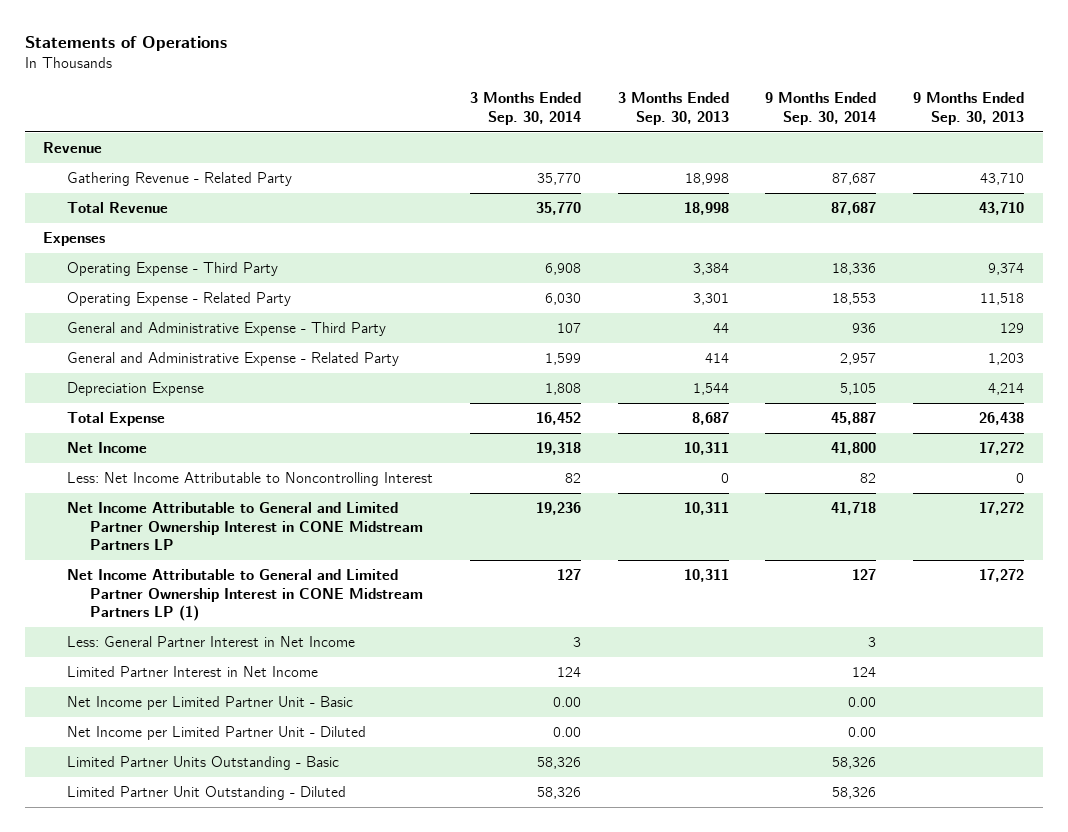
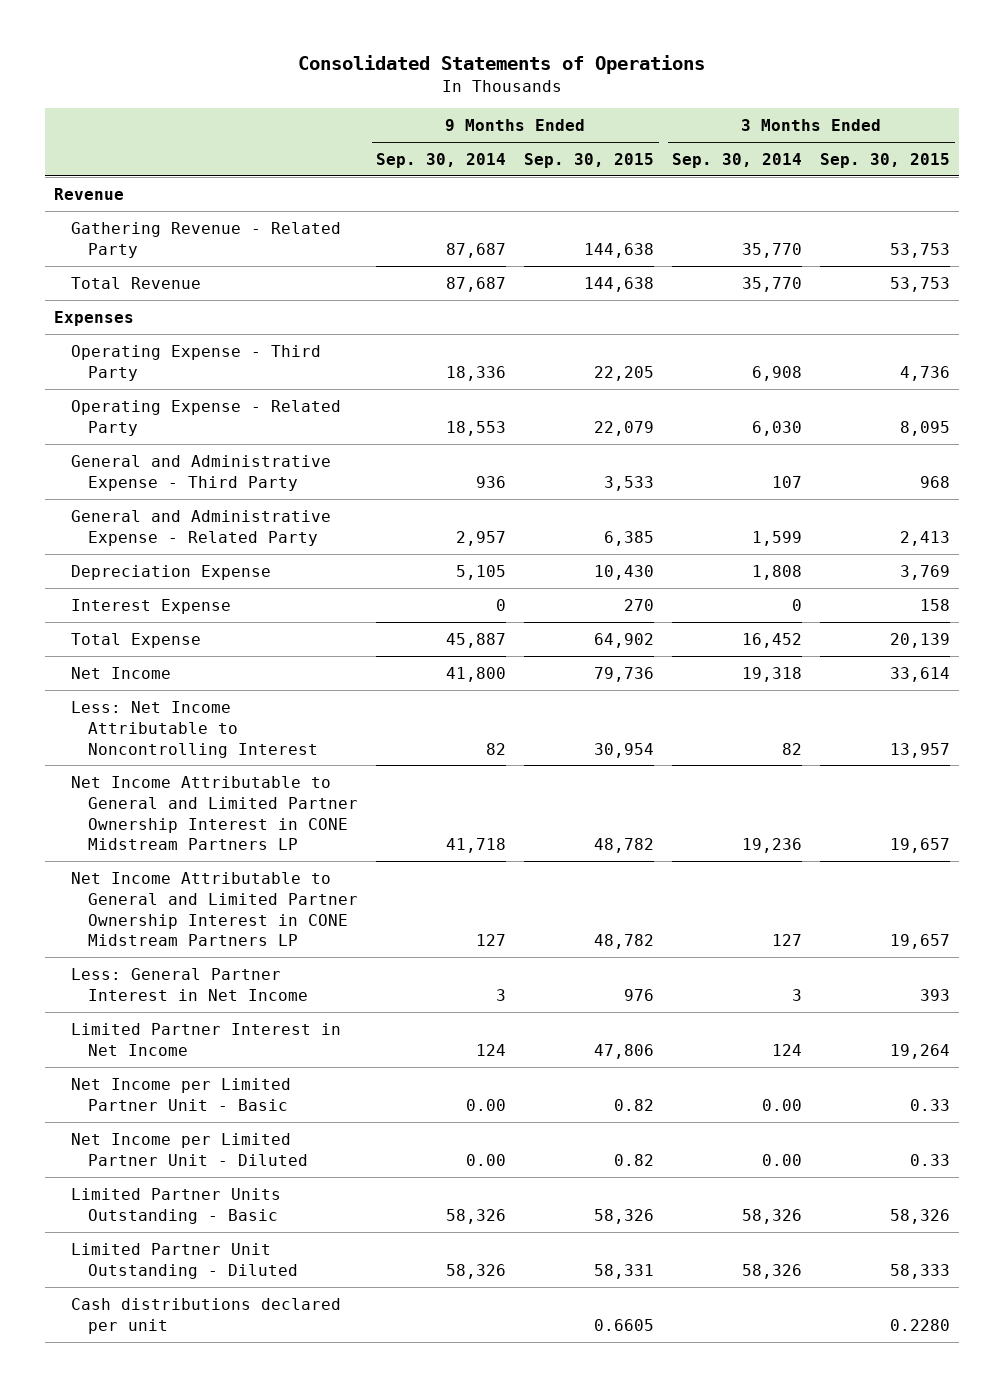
[24,36,227,52] Statements of Operations -> [298,55,706,75] Consolidated Statements of Operations
[617,92,729,125] 3 Months Ended Sep. 30, 2013 -> none
[913,92,1025,125] 9 Months Ended Sep. 30, 2013 -> none
none -> [524,152,655,168] Sep. 30, 2015
none -> [820,152,951,168] Sep. 30, 2015
none -> [71,598,232,614] Interest Expense
[66,569,424,622] Net Income Attributable to General and Limited Partner Ownership Interest in CONE Midstream Partners LP (1) -> [71,871,359,947] Net Income Attributable to General and Limited Partner Ownership Interest in CONE Midstream Partners LP
none -> [71,1297,342,1334] Cash distributions declared per unit

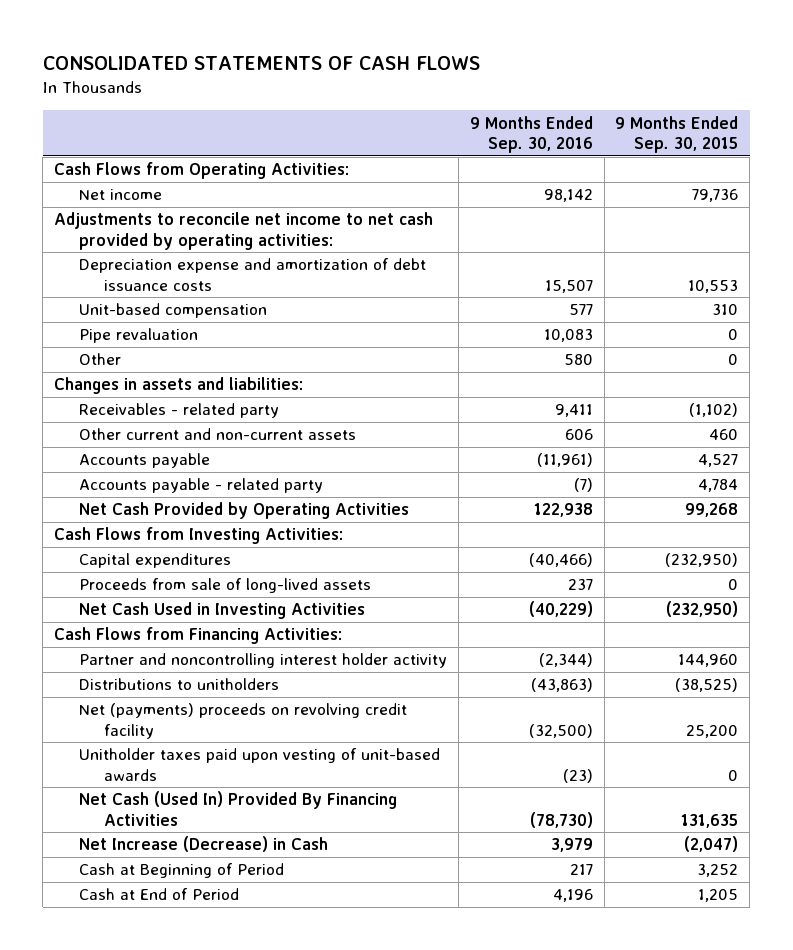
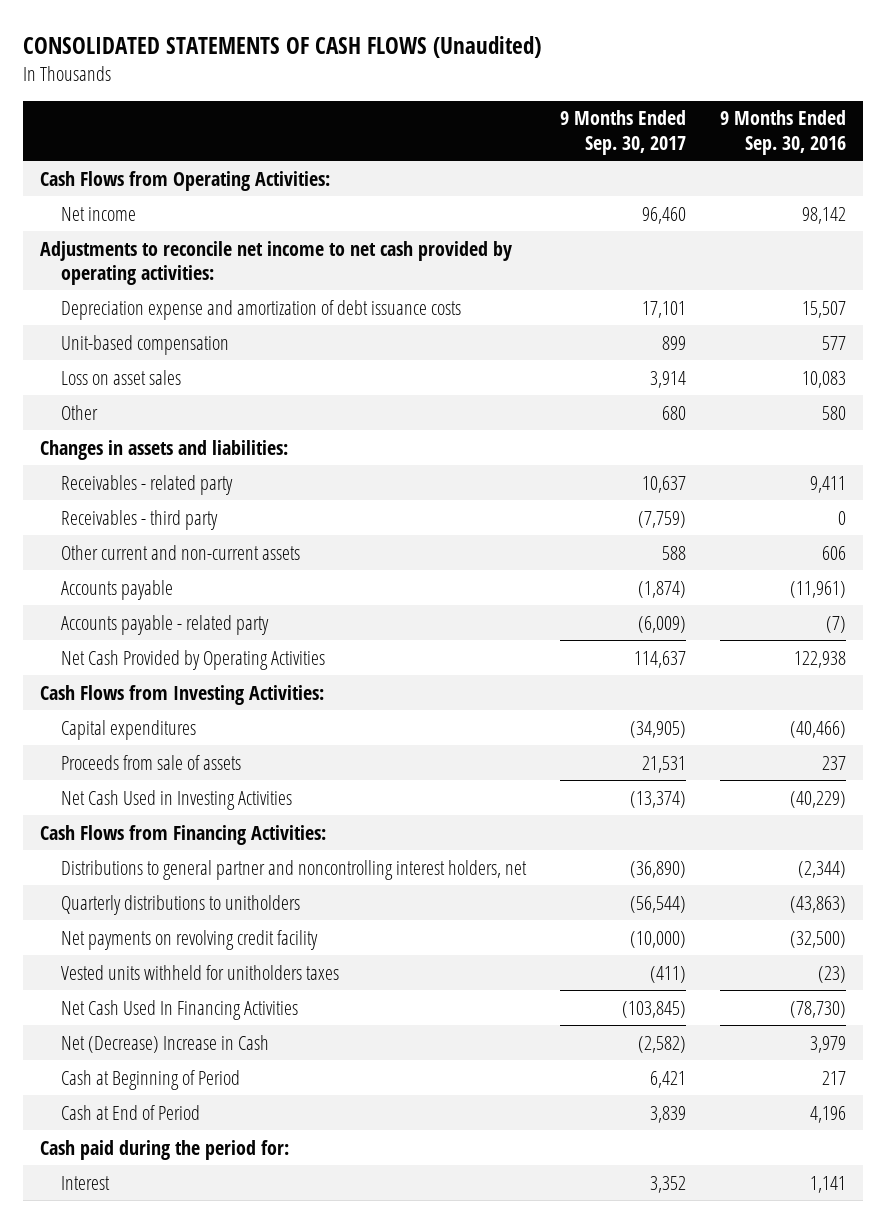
[42,55,480,70] CONSOLIDATED STATEMENTS OF CASH FLOWS -> [22,35,541,58] CONSOLIDATED STATEMENTS OF CASH FLOWS (Unaudited)
[615,115,739,153] 9 Months Ended Sep. 30, 2015 -> none
none -> [560,110,687,155] 9 Months Ended Sep. 30, 2017
[79,328,199,344] Pipe revaluation -> [61,369,182,385] Loss on asset sales
none -> [61,509,219,530] Receivables - third party
[79,578,372,594] Proceeds from sale of long-lived assets -> [61,754,242,770] Proceeds from sale of assets
[79,653,448,669] Partner and noncontrolling interest holder activity -> [61,859,528,880] Distributions to general partner and noncontrolling interest holders, net
[79,678,280,691] Distributions to unitholders -> [61,894,301,915] Quarterly distributions to unitholders
[79,703,408,739] Net (payments) proceeds on revolving credit facility -> [61,929,319,950] Net payments on revolving credit facility
[79,748,441,781] Unitholder taxes paid upon vesting of unit-based awards -> [61,964,340,980] Vested units withheld for unitholders taxes
[79,791,398,826] Net Cash (Used In) Provided By Financing Activities -> [61,999,299,1020] Net Cash Used In Financing Activities
[79,836,329,853] Net Increase (Decrease) in Cash -> [61,1034,270,1053] Net (Decrease) Increase in Cash
none -> [39,1139,289,1160] Cash paid during the period for:
none -> [61,1175,111,1190] Interest

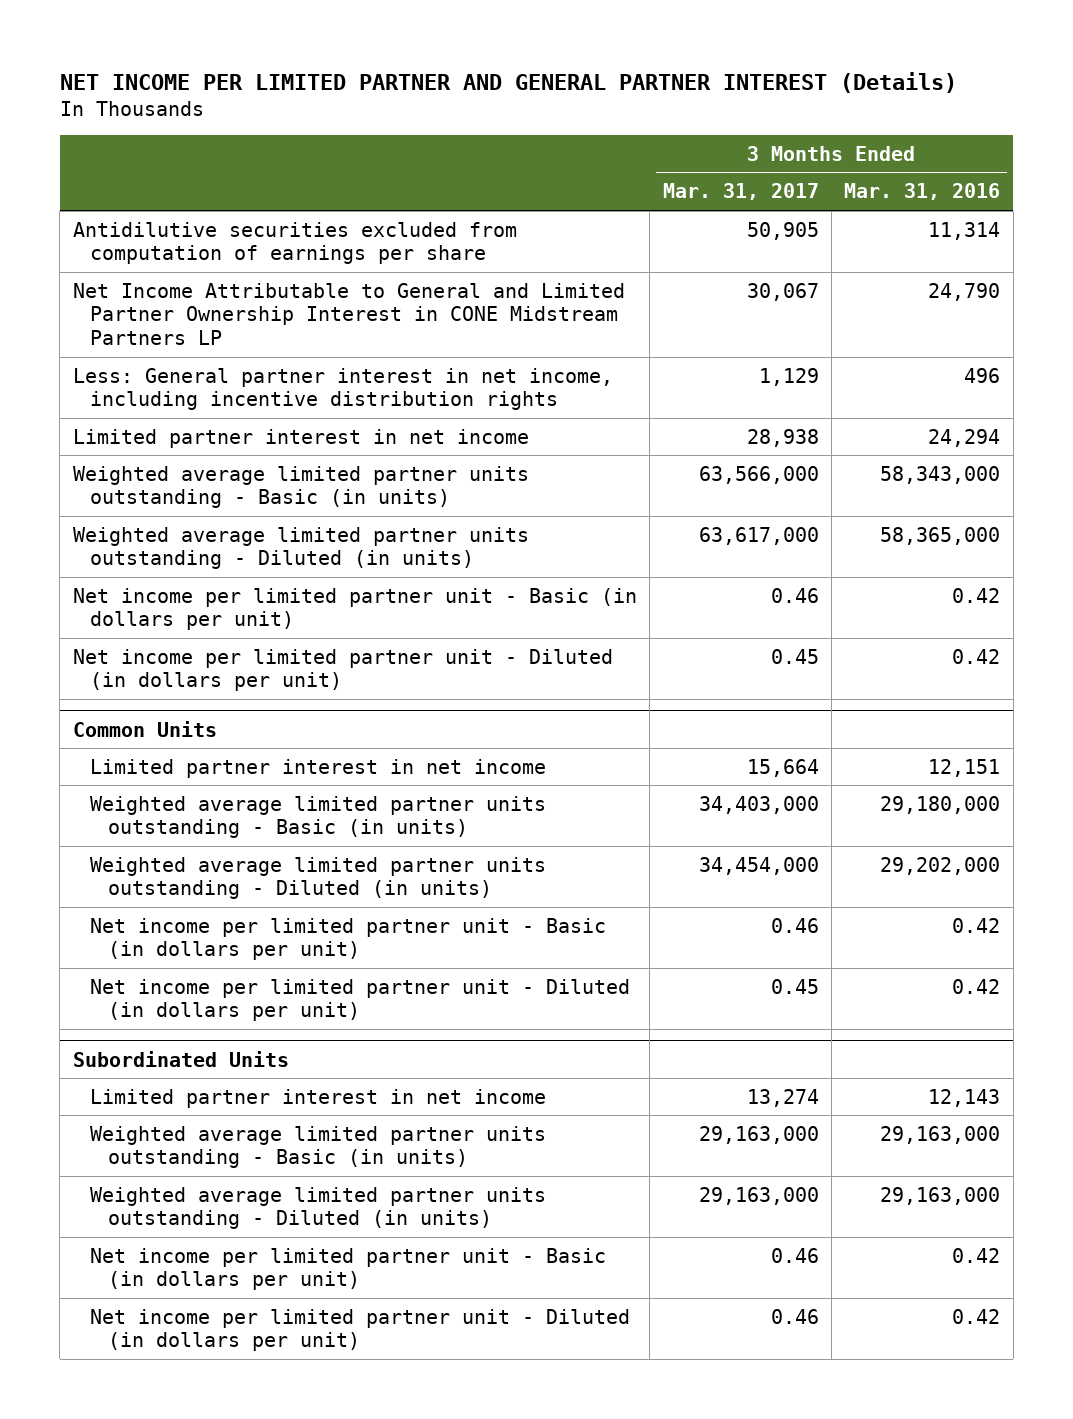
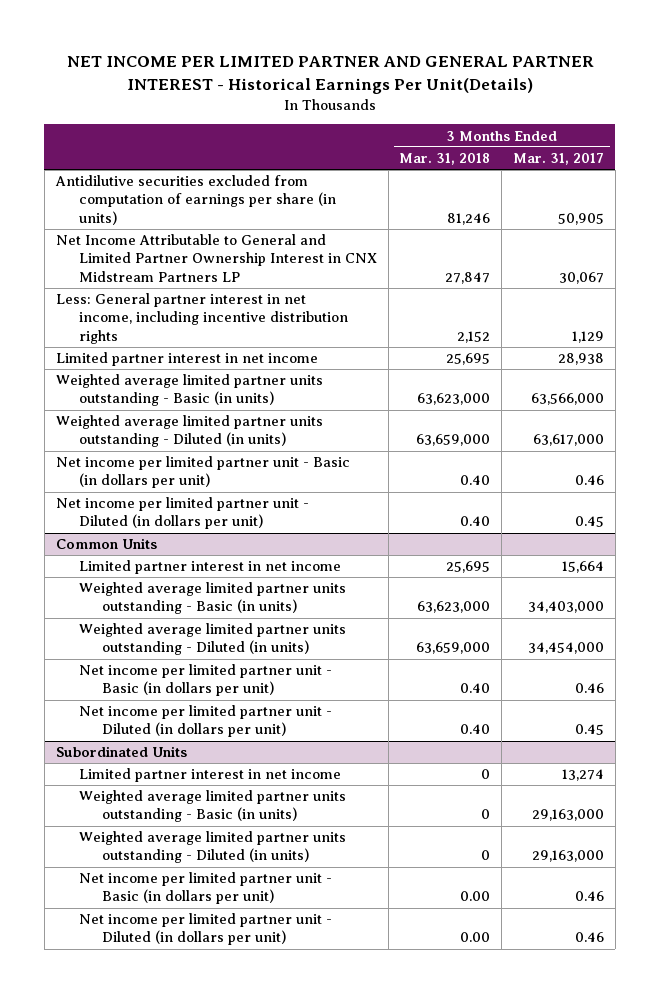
[59,71,957,93] NET INCOME PER LIMITED PARTNER AND GENERAL PARTNER INTEREST (Details) -> [66,56,594,94] NET INCOME PER LIMITED PARTNER AND GENERAL PARTNER INTEREST - Historical Earnings Per Unit(Details)
[844,183,1001,201] Mar. 31, 2016 -> none
none -> [399,153,491,166] Mar. 31, 2018
[72,221,517,265] Antidilutive securities excluded from computation of earnings per share -> [54,175,336,225] Antidilutive securities excluded from computation of earnings per share (in units)
[72,282,625,346] Net Income Attributable to General and Limited Partner Ownership Interest in CONE Midstream Partners LP -> [55,234,377,282] Net Income Attributable to General and Limited Partner Ownership Interest in CNX Midstream Partners LP

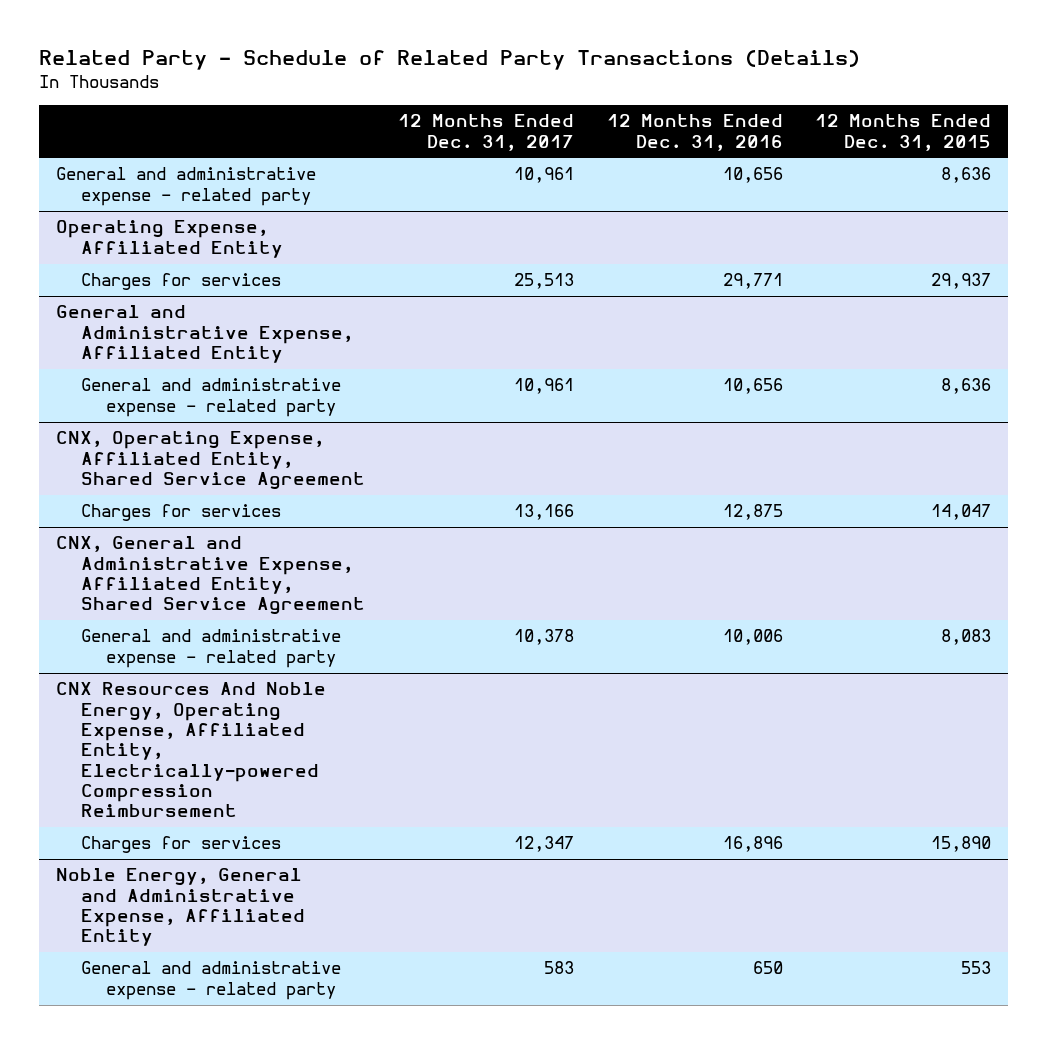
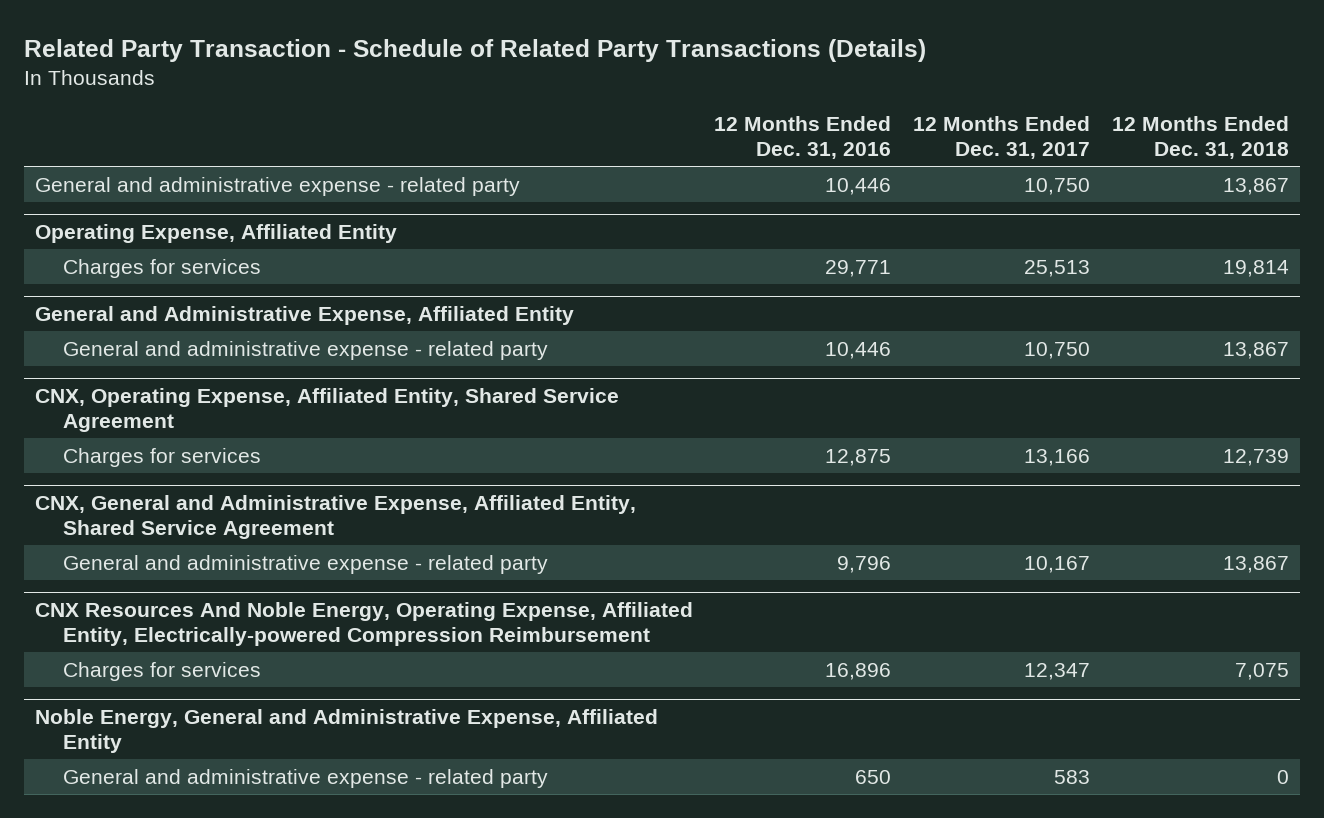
[39,50,861,71] Related Party - Schedule of Related Party Transactions (Details) -> [23,38,926,62] Related Party Transaction - Schedule of Related Party Transactions (Details)
[815,114,992,151] 12 Months Ended Dec. 31, 2015 -> none
none -> [1112,115,1290,160] 12 Months Ended Dec. 31, 2018
[513,167,574,184] 10,961 -> [1024,177,1091,195] 10,750
[722,167,783,184] 10,656 -> [825,177,892,195] 10,446
[513,378,574,395] 10,961 -> [1024,341,1091,359] 10,750
[722,378,783,395] 10,656 -> [825,341,892,359] 10,446
[513,629,574,646] 10,378 -> [1024,555,1091,573] 10,167
[722,629,783,646] 10,006 -> [837,555,892,573] 9,796

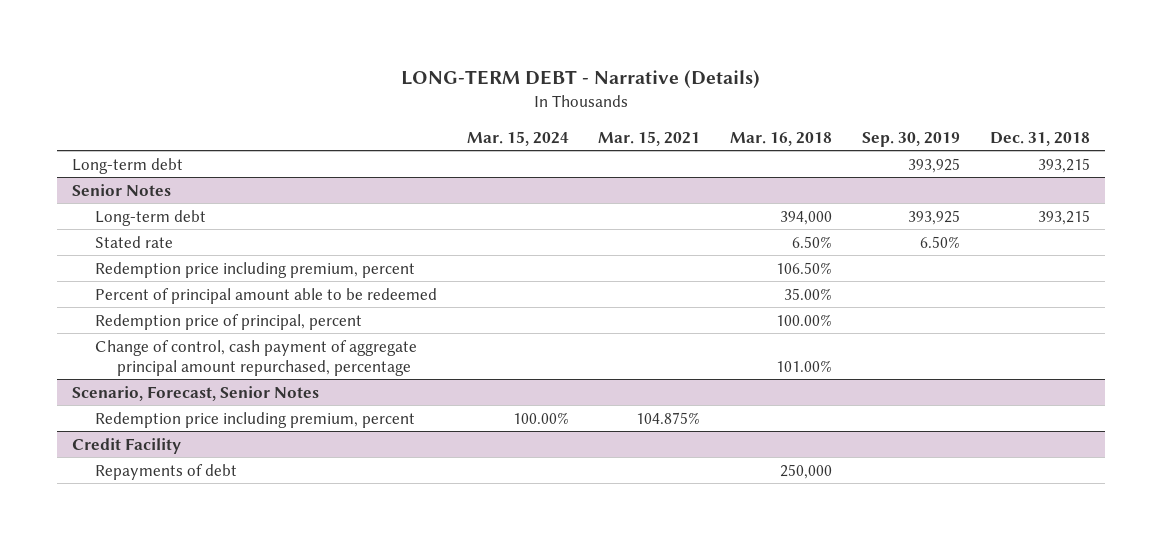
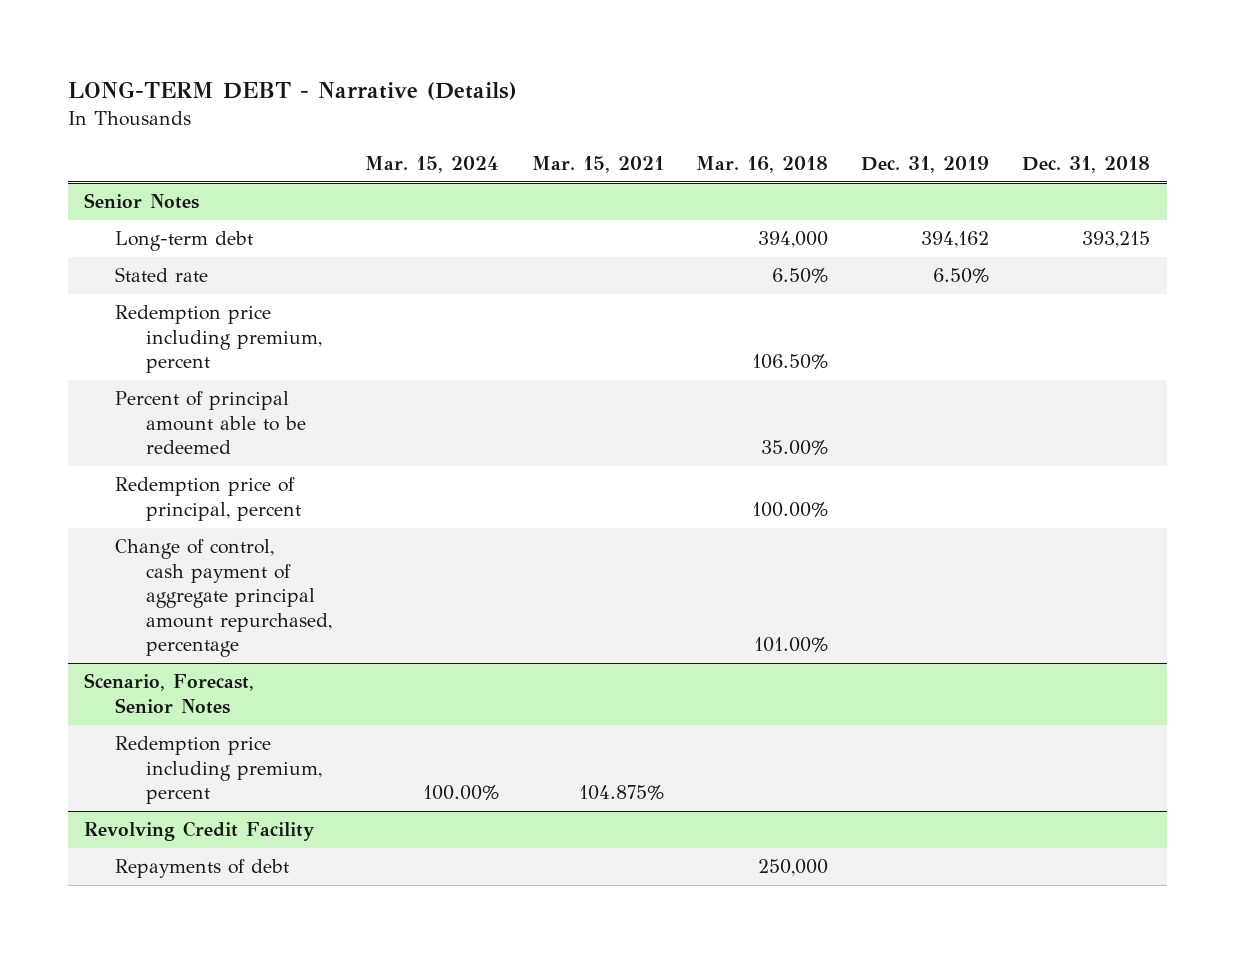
[862,131,961,147] Sep. 30, 2019 -> none
none -> [861,155,990,173] Dec. 31, 2019
[72,157,184,174] Long-term debt -> none
[72,437,182,454] Credit Facility -> [84,821,316,842] Revolving Credit Facility

